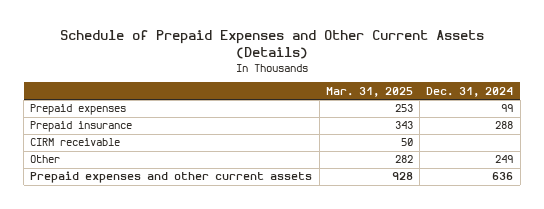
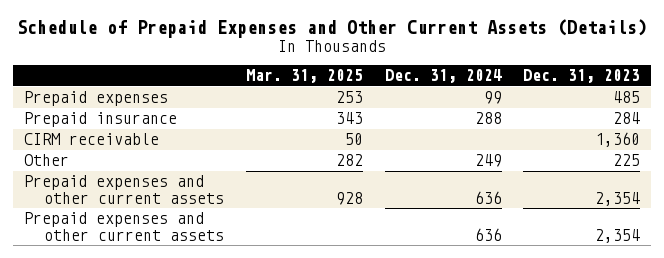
none -> [523,69,641,84] Dec. 31, 2023
none -> [23,212,225,241] Prepaid expenses and other current assets

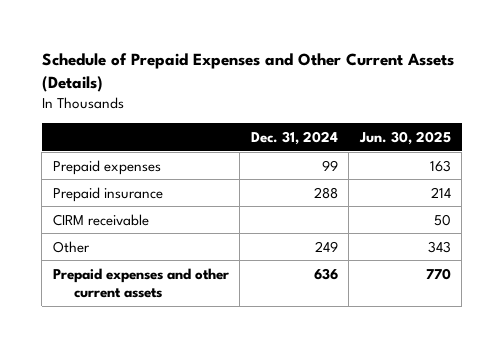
[246,69,364,84] Mar. 31, 2025 -> none
[523,69,641,84] Dec. 31, 2023 -> none
none -> [358,130,451,145] Jun. 30, 2025
[23,212,225,241] Prepaid expenses and other current assets -> none

